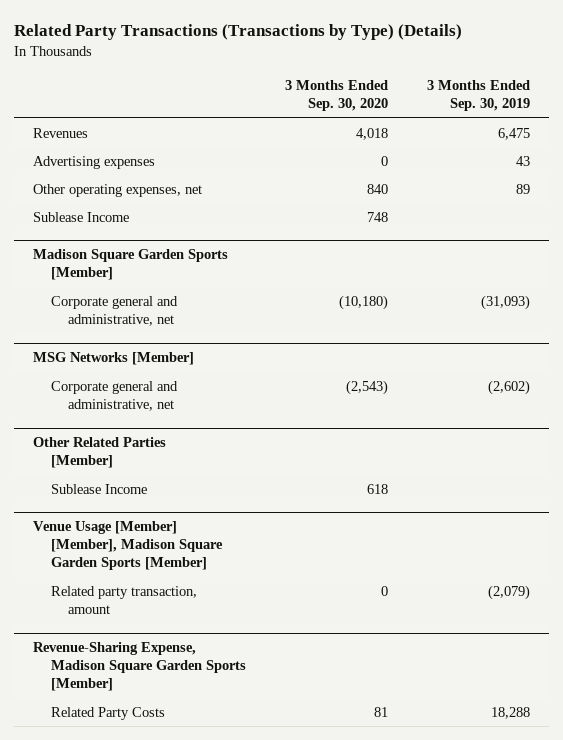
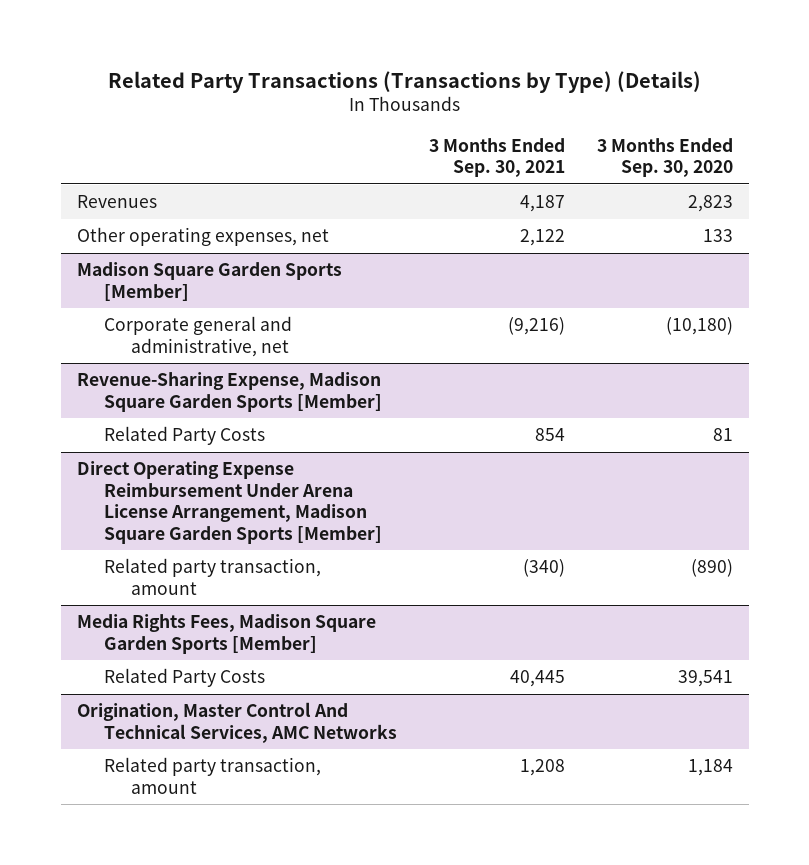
[426,79,530,112] 3 Months Ended Sep. 30, 2019 -> none
none -> [428,137,565,178] 3 Months Ended Sep. 30, 2021
[33,155,156,169] Advertising expenses -> none
[33,211,130,222] Sublease Income -> none
[355,127,388,140] 4,018 -> [687,195,733,213] 2,823
[366,183,388,194] 840 -> [702,229,733,243] 133
[33,352,195,366] MSG Networks [Member] -> none
[50,380,178,412] Corporate general and administrative, net -> none
[33,437,167,469] Other Related Parties [Member] -> none
[50,483,147,494] Sublease Income -> none
[33,521,223,571] Venue Usage [Member] [Member], Madison Square Garden Sports [Member] -> none
[50,585,197,615] Related party transaction, amount -> none
none -> [76,461,383,544] Direct Operating Expense Reimbursement Under Arena License Arrangement, Madison Square Garden Sports [Member]
none -> [104,558,322,595] Related party transaction, amount
none -> [76,614,376,654] Media Rights Fees, Madison Square Garden Sports [Member]
none -> [104,668,266,688] Related Party Costs
none -> [76,702,398,743] Origination, Master Control And Technical Services, AMC Networks
none -> [104,757,322,794] Related party transaction, amount

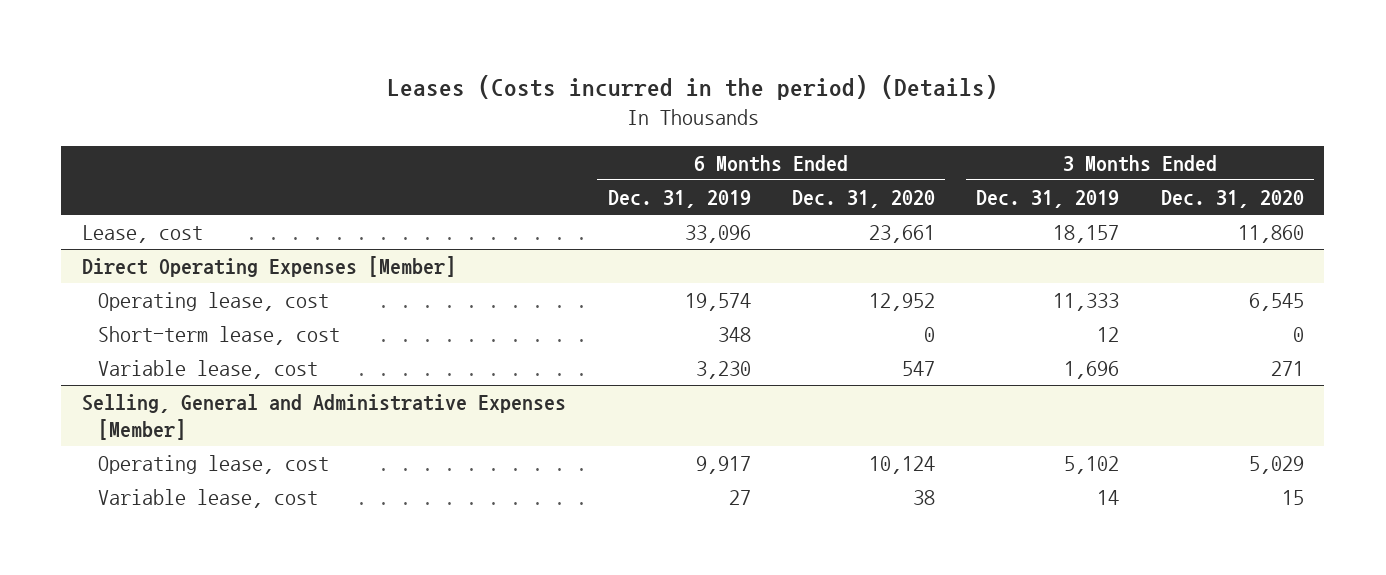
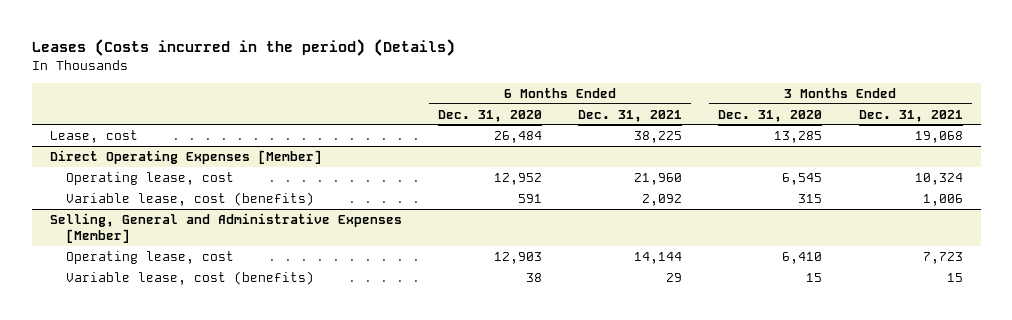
[607,189,751,208] Dec. 31, 2019 -> none
[976,189,1120,208] Dec. 31, 2019 -> none
none -> [578,109,683,122] Dec. 31, 2021
none -> [858,109,963,122] Dec. 31, 2021
[868,224,935,243] 23,661 -> [494,130,543,143] 26,484
[1237,224,1304,243] 11,860 -> [774,130,823,143] 13,285
[98,325,341,345] Short-term lease, cost -> none
[98,359,319,379] Variable lease, cost -> [65,191,314,206] Variable lease, cost (benefits)
[901,360,935,376] 547 -> [518,193,543,203] 591
[1270,360,1304,376] 271 -> [798,193,823,203] 315
[868,455,935,474] 10,124 -> [494,251,543,264] 12,903
[1248,455,1304,474] 5,029 -> [782,251,823,264] 6,410
[98,488,319,508] Variable lease, cost -> [65,270,314,285] Variable lease, cost (benefits)

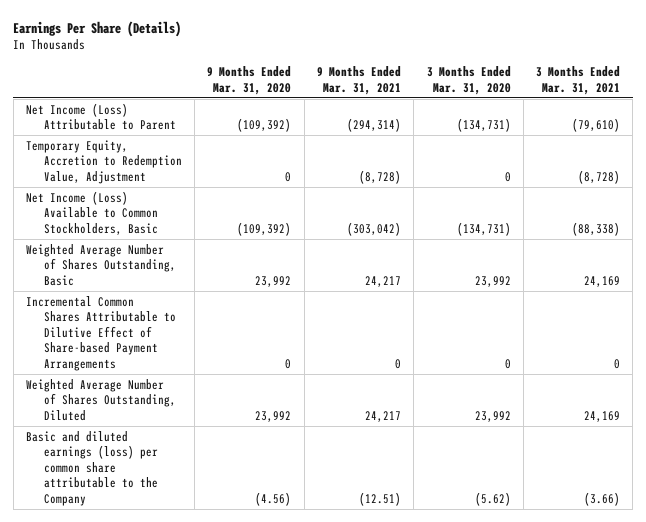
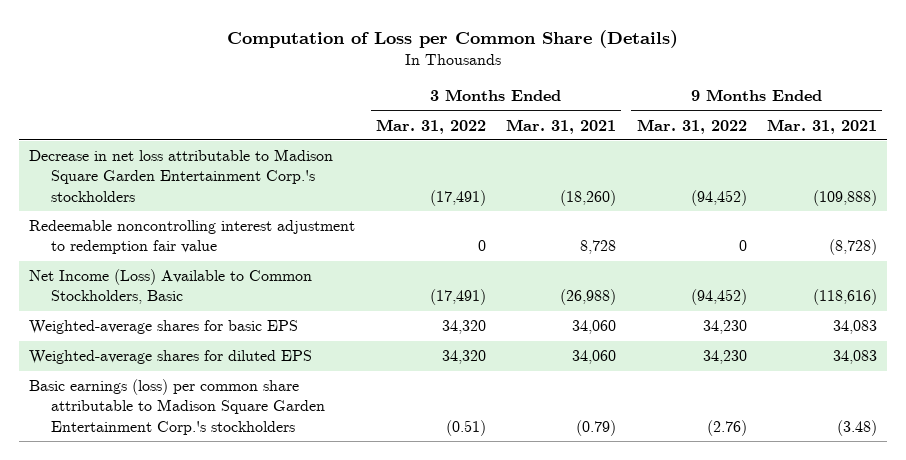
[13,20,182,37] Earnings Per Share (Details) -> [227,29,679,48] Computation of Loss per Common Share (Details)
[207,66,292,95] 9 Months Ended Mar. 31, 2020 -> none
[426,66,511,95] 3 Months Ended Mar. 31, 2020 -> none
none -> [375,118,486,134] Mar. 31, 2022
none -> [636,118,747,134] Mar. 31, 2022
[26,295,176,372] Incremental Common Shares Attributable to Dilutive Effect of Share-based Payment Arrangements -> none
[26,430,158,507] Basic and diluted earnings (loss) per common share attributable to the Company -> none
[26,102,176,131] Net Income (Loss) Attributable to Parent -> [29,149,334,202] Decrease in net loss attributable to Madison Square Garden Entertainment Corp.'s stockholders
[346,118,401,133] (294,314) -> [812,189,877,206] (109,888)
[572,118,621,133] (79,610) -> [560,189,617,206] (18,260)
[26,139,182,184] Temporary Equity, Accretion to Redemption Value, Adjustment -> [29,220,356,255] Redeemable noncontrolling interest adjustment to redemption fair value
[578,169,621,184] (8,728) -> [580,240,617,255] 8,728
[346,221,401,236] (303,042) -> [812,289,877,306] (118,616)
[572,221,621,236] (88,338) -> [560,289,617,306] (26,988)
[26,243,176,286] Weighted Average Number of Shares Outstanding, Basic -> [29,320,299,335] Weighted-average shares for basic EPS
[364,275,401,287] 24,217 -> [832,320,877,335] 34,083
[584,275,621,287] 24,169 -> [572,320,617,335] 34,060
[26,378,176,421] Weighted Average Number of Shares Outstanding, Diluted -> [29,350,313,365] Weighted-average shares for diluted EPS
[364,410,401,422] 24,217 -> [832,350,877,365] 34,083
[584,410,621,422] 24,169 -> [572,350,617,365] 34,060
none -> [29,379,325,435] Basic earnings (loss) per common share attributable to Madison Square Garden Entertainment Corp.'s stockholders

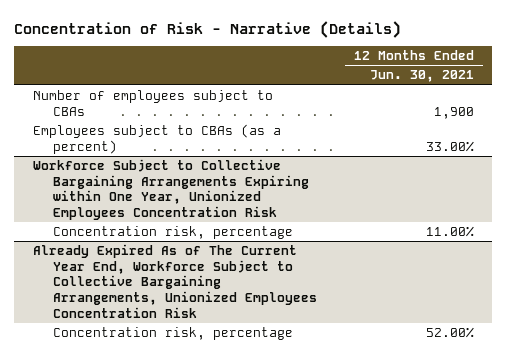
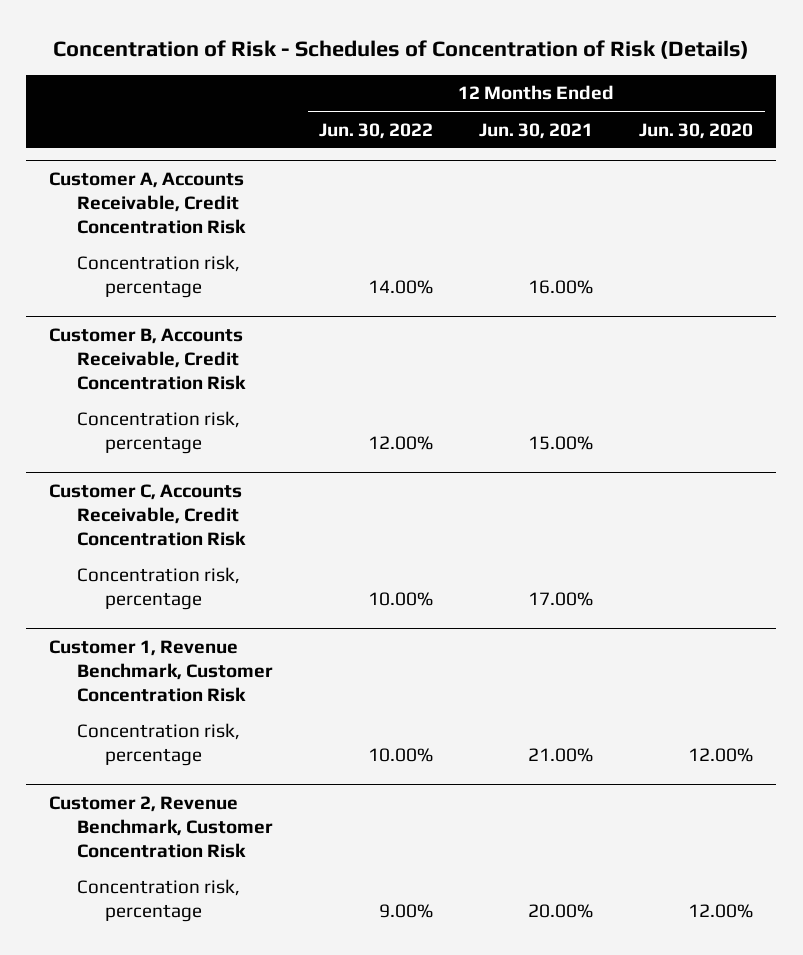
[14,20,402,38] Concentration of Risk - Narrative (Details) -> [53,39,750,59] Concentration of Risk - Schedules of Concentration of Risk (Details)
none -> [319,122,434,139] Jun. 30, 2022
none -> [639,122,754,139] Jun. 30, 2020
[32,89,273,116] Number of employees subject to CBAs -> none
[32,123,281,154] Employees subject to CBAs (as a percent) -> none
[32,158,309,221] Workforce Subject to Collective Bargaining Arrangements Expiring within One Year, Unionized Employees Concentration Risk -> none
[32,243,317,318] Already Expired As of The Current Year End, Workforce Subject to Collective Bargaining Arrangements, Unionized Employees Concentration Risk -> none
none -> [49,172,247,234] Customer A, Accounts Receivable, Credit Concentration Risk
[425,225,474,237] 11.00% -> [528,280,594,295] 16.00%
none -> [49,328,247,390] Customer B, Accounts Receivable, Credit Concentration Risk
[425,326,474,338] 52.00% -> [528,436,594,451] 15.00%
none -> [49,484,247,546] Customer C, Accounts Receivable, Credit Concentration Risk
none -> [77,567,241,611] Concentration risk, percentage
none -> [49,640,274,702] Customer 1, Revenue Benchmark, Customer Concentration Risk
none -> [77,723,241,767] Concentration risk, percentage
none -> [49,796,274,858] Customer 2, Revenue Benchmark, Customer Concentration Risk
none -> [77,879,241,923] Concentration risk, percentage

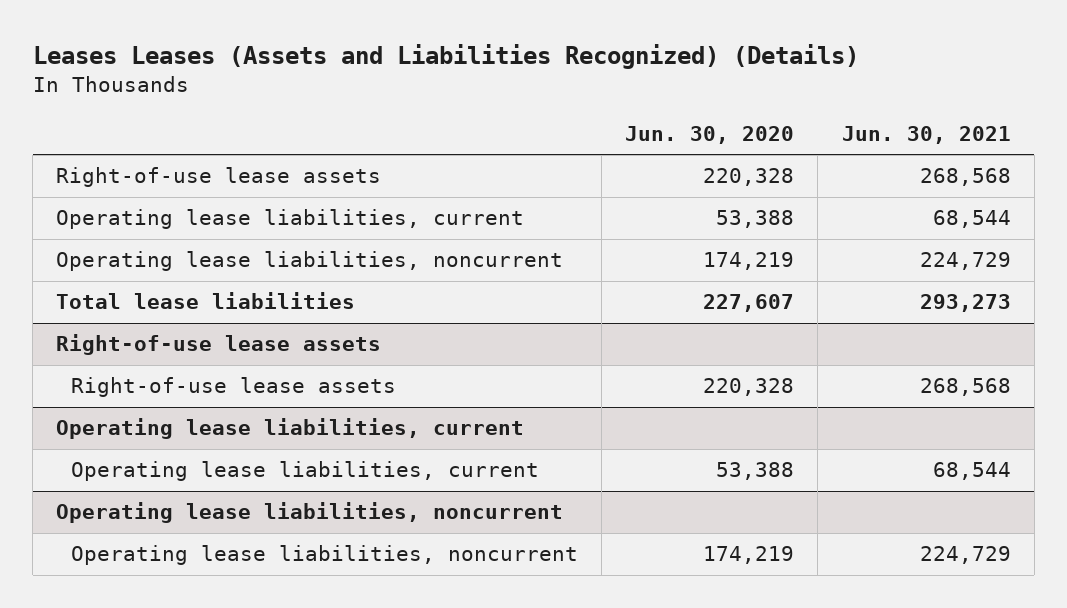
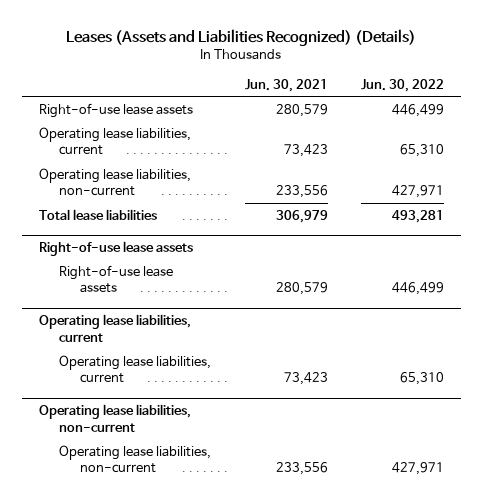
[32,44,859,70] Leases Leases (Assets and Liabilities Recognized) (Details) -> [66,28,417,46] Leases (Assets and Liabilities Recognized) (Details)
[625,125,795,144] Jun. 30, 2020 -> none
none -> [361,79,445,93] Jun. 30, 2022
[919,168,1011,187] 268,568 -> [275,103,328,117] 280,579
[932,210,1011,229] 68,544 -> [283,144,328,158] 73,423
[56,251,564,272] Operating lease liabilities, noncurrent -> [38,167,191,197] Operating lease liabilities, non-current
[919,252,1011,271] 224,729 -> [275,185,328,199] 233,556
[919,294,1011,313] 293,273 -> [275,209,328,223] 306,979
[919,378,1011,397] 268,568 -> [275,282,328,296] 280,579
[932,462,1011,481] 68,544 -> [283,372,328,386] 73,423
[56,502,564,524] Operating lease liabilities, noncurrent -> [38,403,191,432] Operating lease liabilities, non-current
[71,545,579,566] Operating lease liabilities, noncurrent -> [59,444,212,474] Operating lease liabilities, non-current
[919,546,1011,565] 224,729 -> [275,462,328,476] 233,556

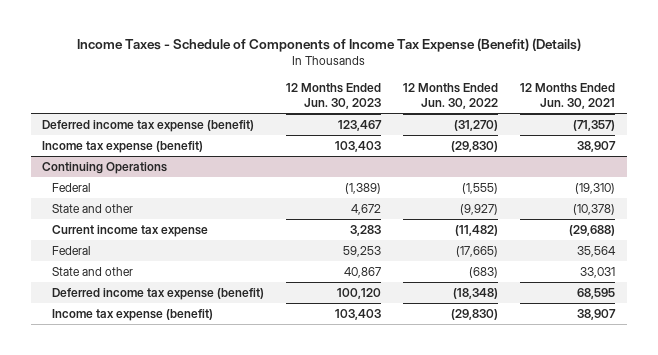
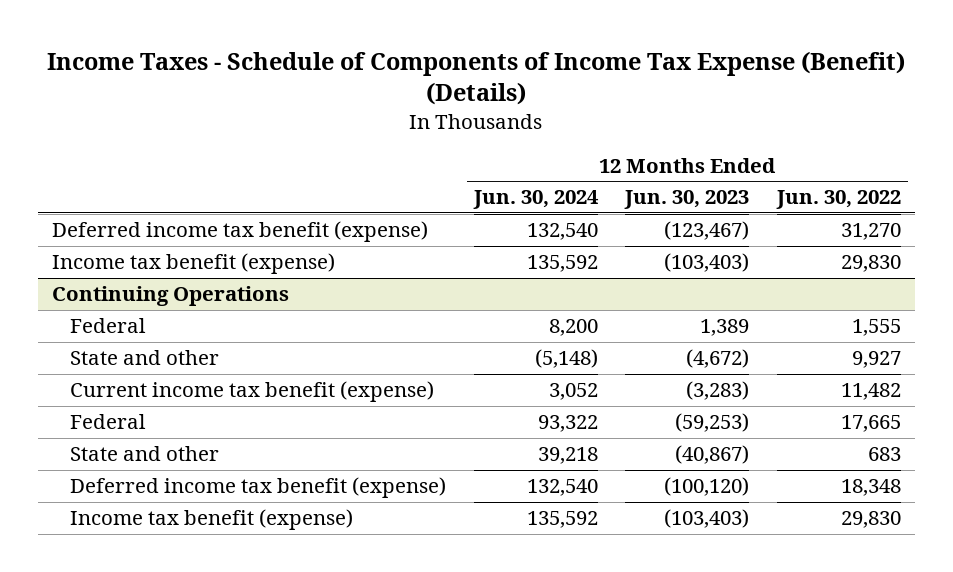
[520,82,616,109] 12 Months Ended Jun. 30, 2021 -> none
none -> [472,190,599,210] Jun. 30, 2024
[42,119,255,132] Deferred income tax expense (benefit) -> [52,221,429,243] Deferred income tax benefit (expense)
[337,119,382,131] 123,467 -> [664,221,750,241] (123,467)
[454,119,499,131] (31,270) -> [840,223,901,241] 31,270
[42,140,204,153] Income tax expense (benefit) -> [52,253,336,275] Income tax benefit (expense)
[334,140,381,152] 103,403 -> [664,253,750,273] (103,403)
[451,140,499,152] (29,830) -> [840,255,901,273] 29,830
[344,182,381,194] (1,389) -> [700,319,750,337] 1,389
[462,182,499,194] (1,555) -> [851,319,901,337] 1,555
[350,203,381,215] 4,672 -> [686,349,750,369] (4,672)
[460,203,499,215] (9,927) -> [851,351,901,369] 9,927
[51,224,208,237] Current income tax expense -> [69,381,434,403] Current income tax benefit (expense)
[349,224,381,236] 3,283 -> [686,381,750,401] (3,283)
[455,224,499,236] (11,482) -> [840,383,901,401] 11,482
[342,245,381,257] 59,253 -> [675,413,750,433] (59,253)
[456,245,499,257] (17,665) -> [840,415,901,433] 17,665
[343,266,381,278] 40,867 -> [675,445,750,465] (40,867)
[469,266,499,278] (683) -> [867,447,901,462] 683
[51,287,264,300] Deferred income tax expense (benefit) -> [69,477,446,499] Deferred income tax benefit (expense)
[336,287,381,299] 100,120 -> [664,477,750,497] (100,120)
[453,287,499,299] (18,348) -> [840,479,901,497] 18,348
[51,308,213,321] Income tax expense (benefit) -> [69,509,353,531] Income tax benefit (expense)
[334,308,381,320] 103,403 -> [664,509,750,529] (103,403)
[451,308,499,320] (29,830) -> [840,511,901,529] 29,830

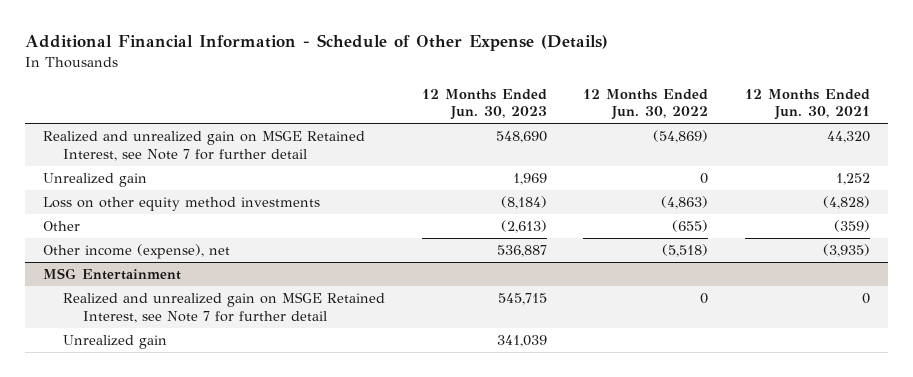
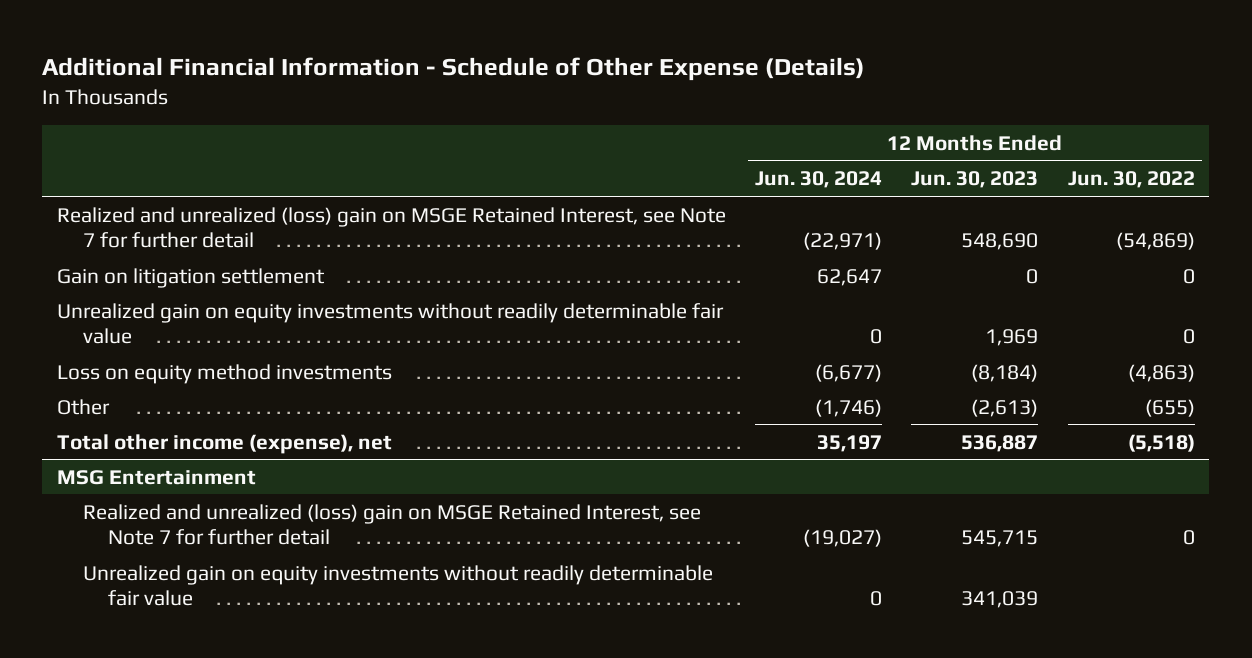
[744,88,870,120] 12 Months Ended Jun. 30, 2021 -> none
none -> [755,171,883,189] Jun. 30, 2024
[42,130,365,161] Realized and unrealized gain on MSGE Retained Interest, see Note 7 for further detail -> [56,206,726,249] Realized and unrealized (loss) gain on MSGE Retained Interest, see Note 7 for further detail
none -> [56,267,325,288] Gain on litigation settlement
[42,173,147,188] Unrealized gain -> [56,302,724,345] Unrealized gain on equity investments without readily determinable fair value
[42,197,320,212] Loss on other equity method investments -> [56,363,392,384] Loss on equity method investments
[42,244,230,260] Other income (expense), net -> [56,433,392,454] Total other income (expense), net
[63,292,386,323] Realized and unrealized gain on MSGE Retained Interest, see Note 7 for further detail -> [82,503,701,546] Realized and unrealized (loss) gain on MSGE Retained Interest, see Note 7 for further detail
[63,335,168,350] Unrealized gain -> [82,564,713,607] Unrealized gain on equity investments without readily determinable fair value

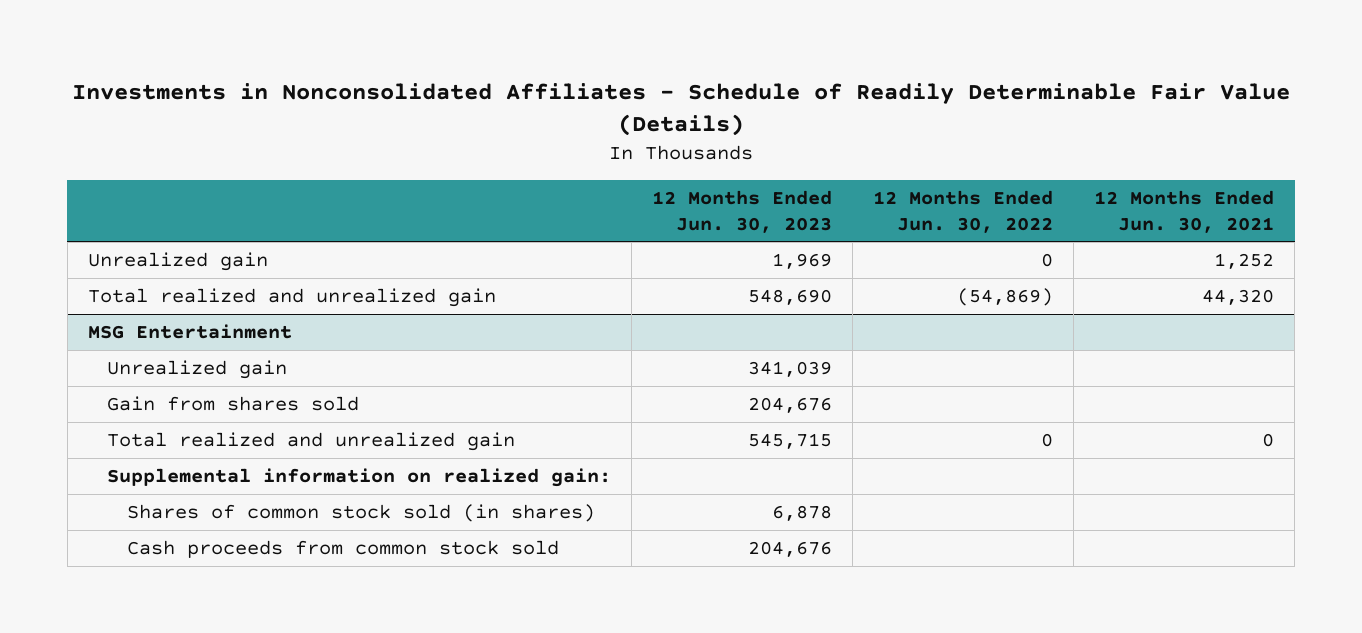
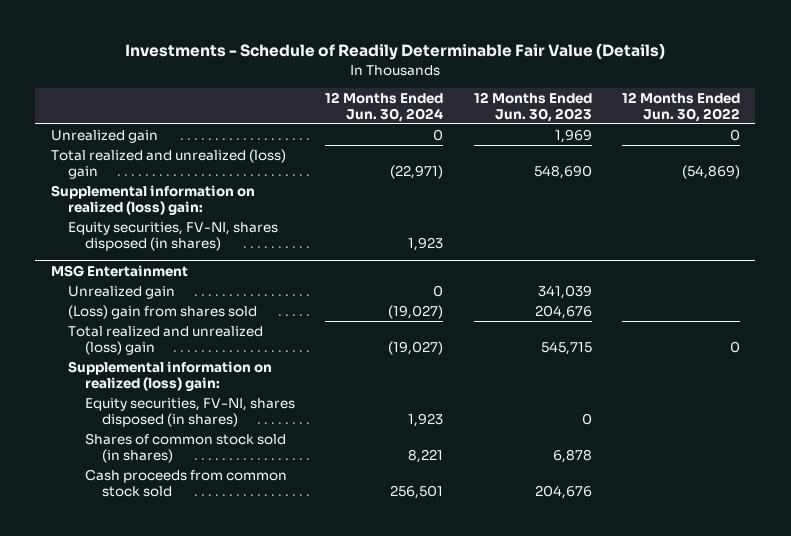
[72,83,1291,137] Investments in Nonconsolidated Affiliates - Schedule of Readily Determinable Fair Value (Details) -> [125,43,666,61] Investments - Schedule of Readily Determinable Fair Value (Details)
[1094,189,1275,233] 12 Months Ended Jun. 30, 2021 -> none
none -> [325,92,444,122] 12 Months Ended Jun. 30, 2024
[87,288,496,308] Total realized and unrealized gain -> [50,148,286,179] Total realized and unrealized (loss) gain
none -> [50,184,255,215] Supplemental information on realized (loss) gain:
none -> [67,221,278,251] Equity securities, FV-NI, shares disposed (in shares)
[107,396,360,412] Gain from shares sold -> [67,304,257,319] (Loss) gain from shares sold
[107,432,516,452] Total realized and unrealized gain -> [67,325,263,355] Total realized and unrealized (loss) gain
[107,468,612,488] Supplemental information on realized gain: -> [67,360,272,391] Supplemental information on realized (loss) gain:
none -> [85,397,296,427] Equity securities, FV-NI, shares disposed (in shares)

